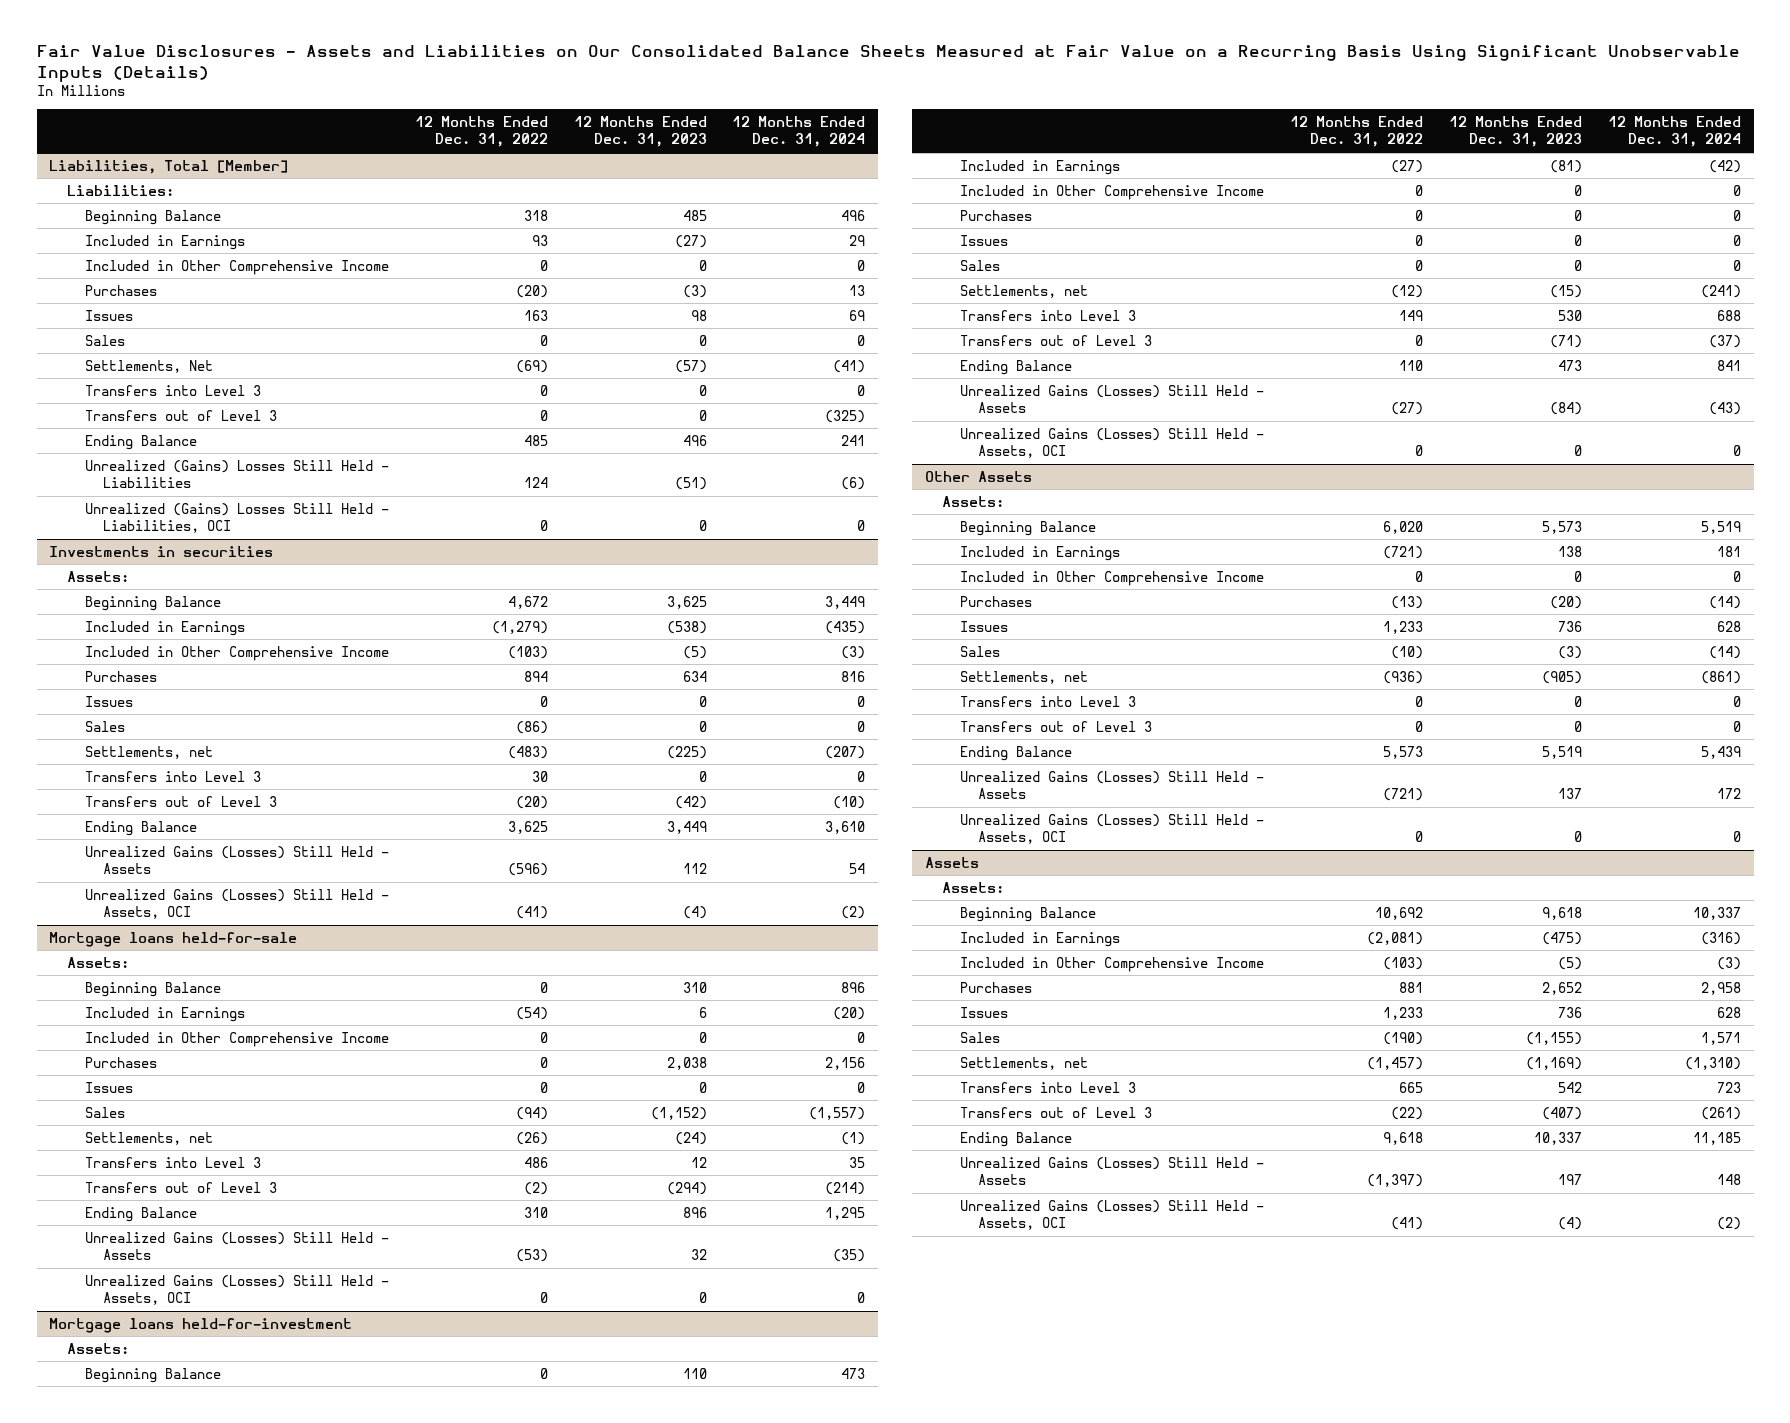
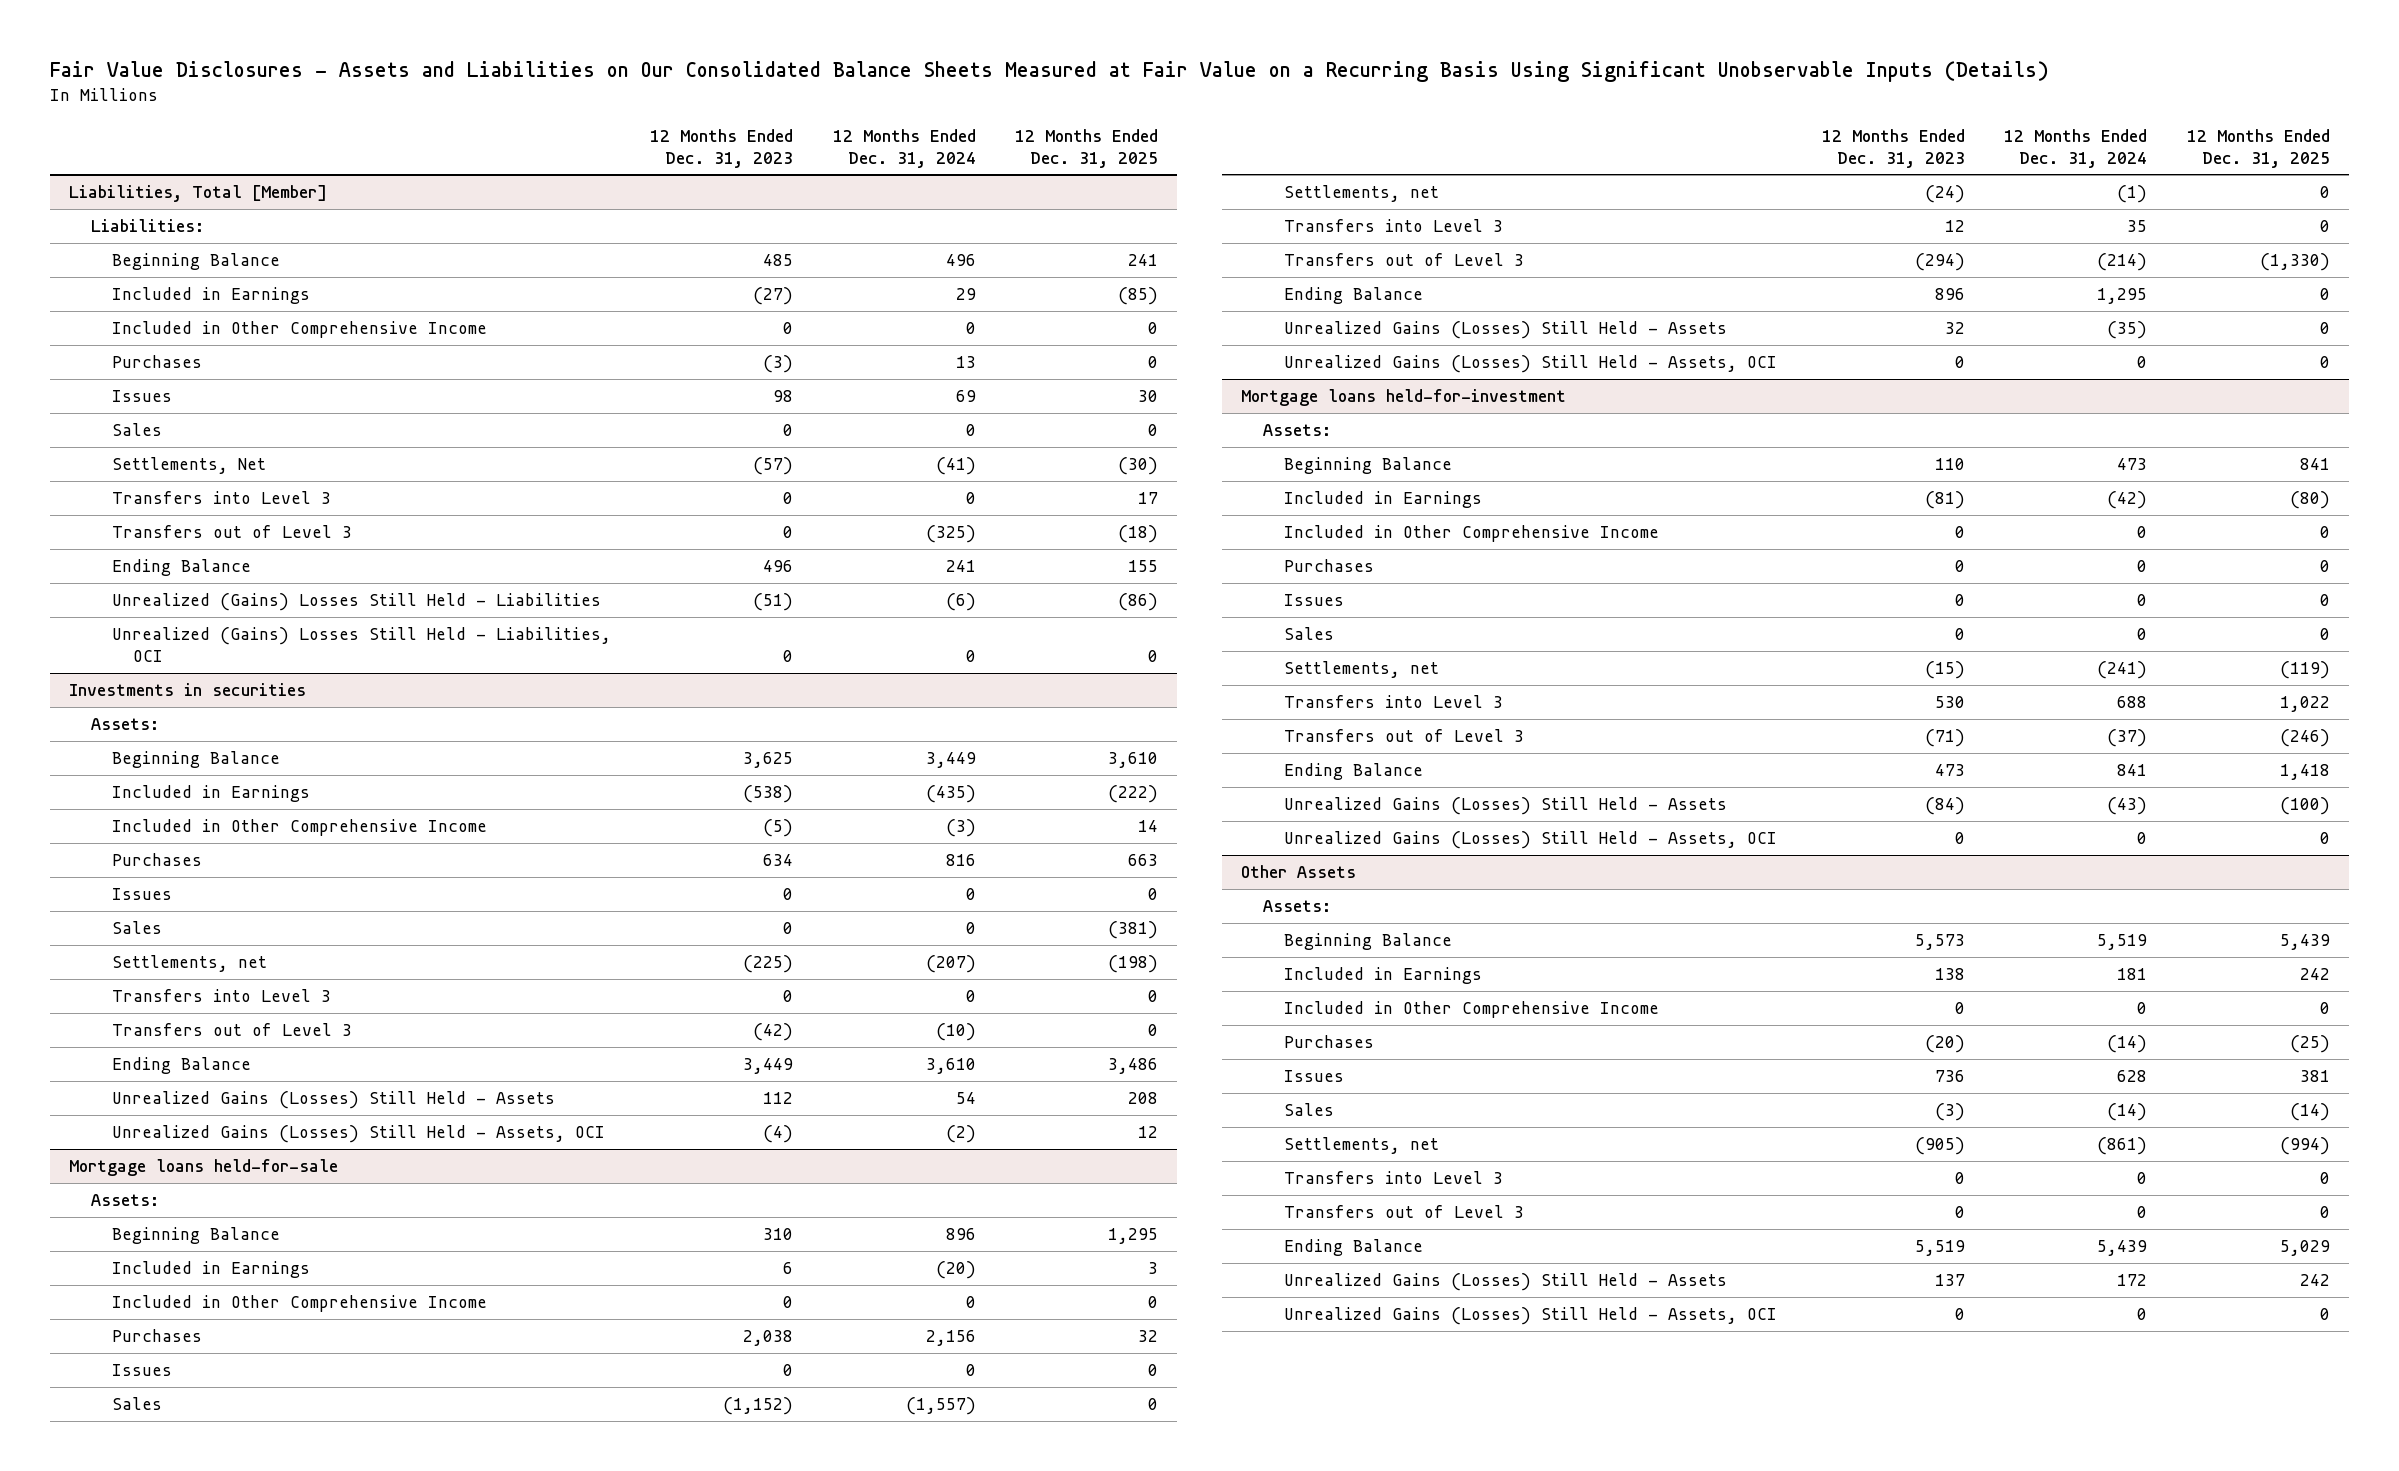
[414,116,548,148] 12 Months Ended Dec. 31, 2022 -> none
none -> [1014,128,1158,168] 12 Months Ended Dec. 31, 2025
[924,856,979,868] Assets -> none
[942,881,1005,893] Assets: -> none
[960,906,1097,922] Beginning Balance -> none
[960,931,1121,947] Included in Earnings -> none
[960,956,1265,972] Included in Other Comprehensive Income -> none
[960,981,1033,993] Purchases -> none
[960,1006,1009,1018] Issues -> none
[960,1031,1001,1043] Sales -> none
[960,1056,1089,1070] Settlements, net -> none
[960,1081,1137,1093] Transfers into Level 3 -> none
[960,1106,1153,1118] Transfers out of Level 3 -> none
[960,1131,1073,1147] Ending Balance -> none
[960,1156,1265,1185] Unrealized Gains (Losses) Still Held - Assets -> none
[960,1199,1265,1230] Unrealized Gains (Losses) Still Held - Assets, OCI -> none

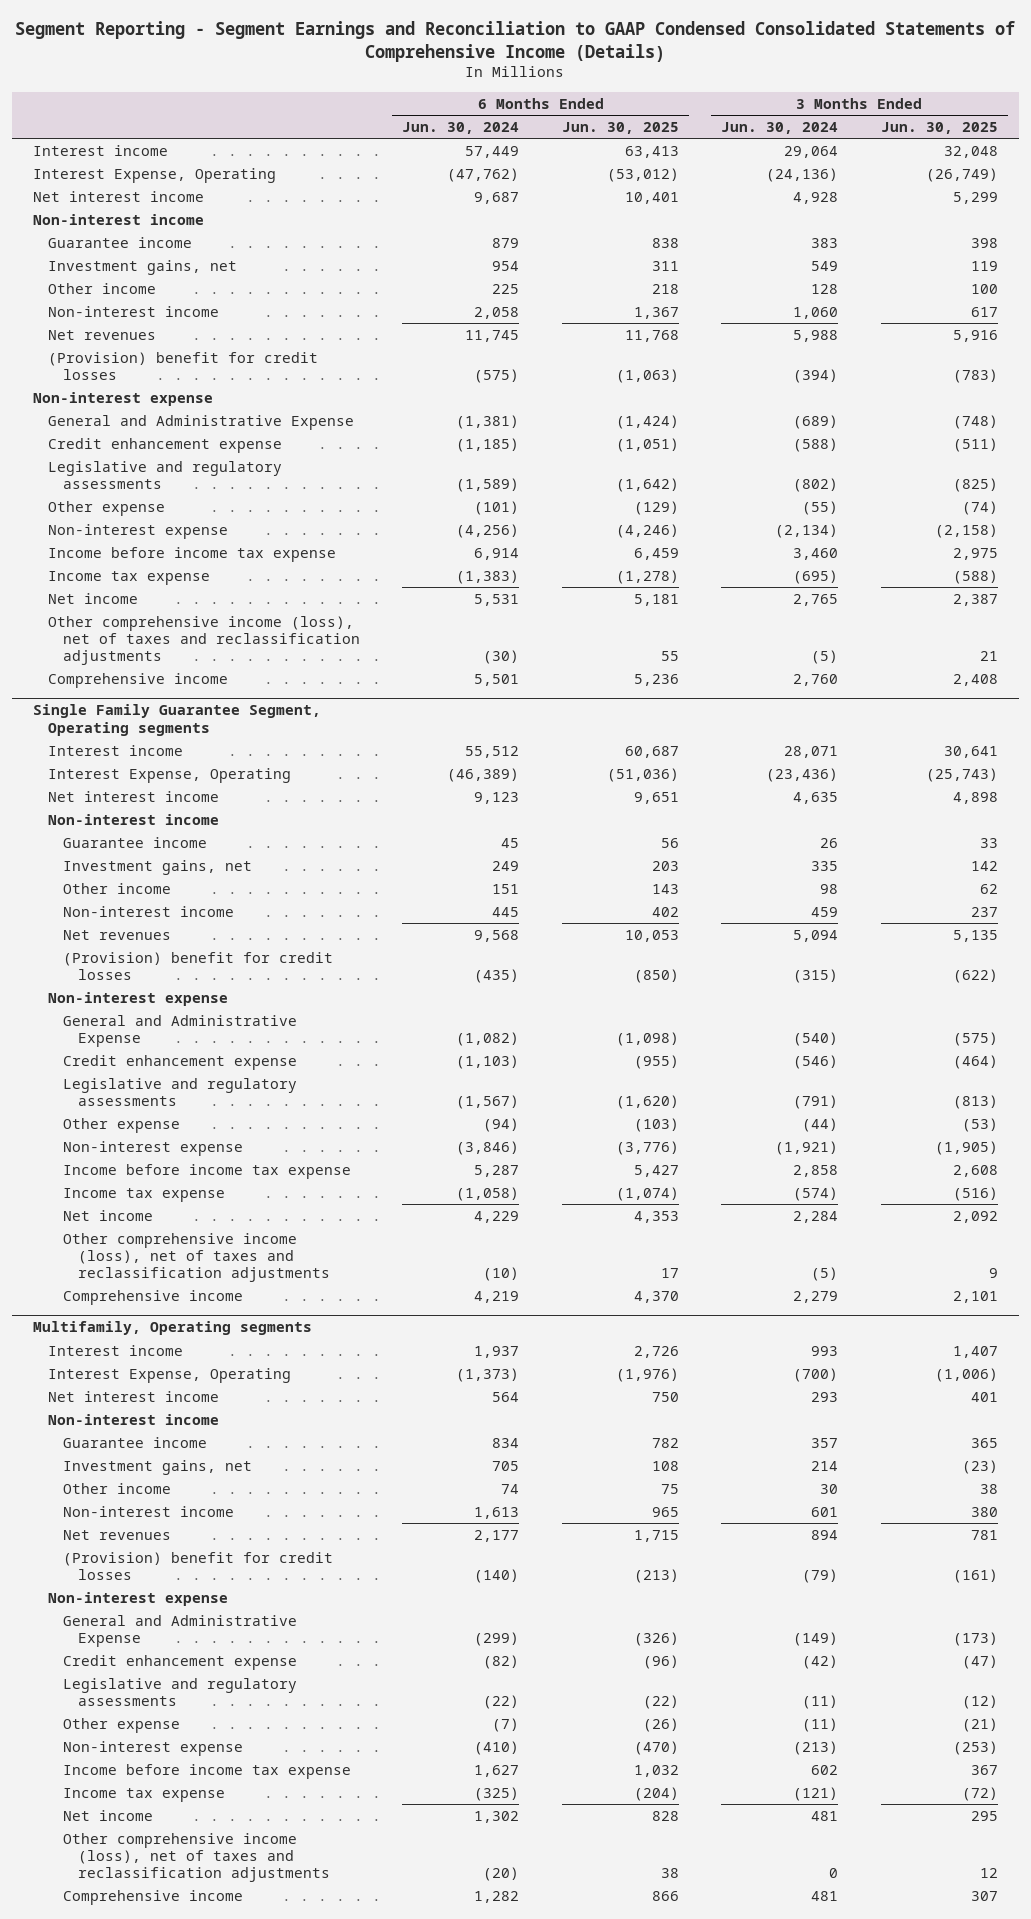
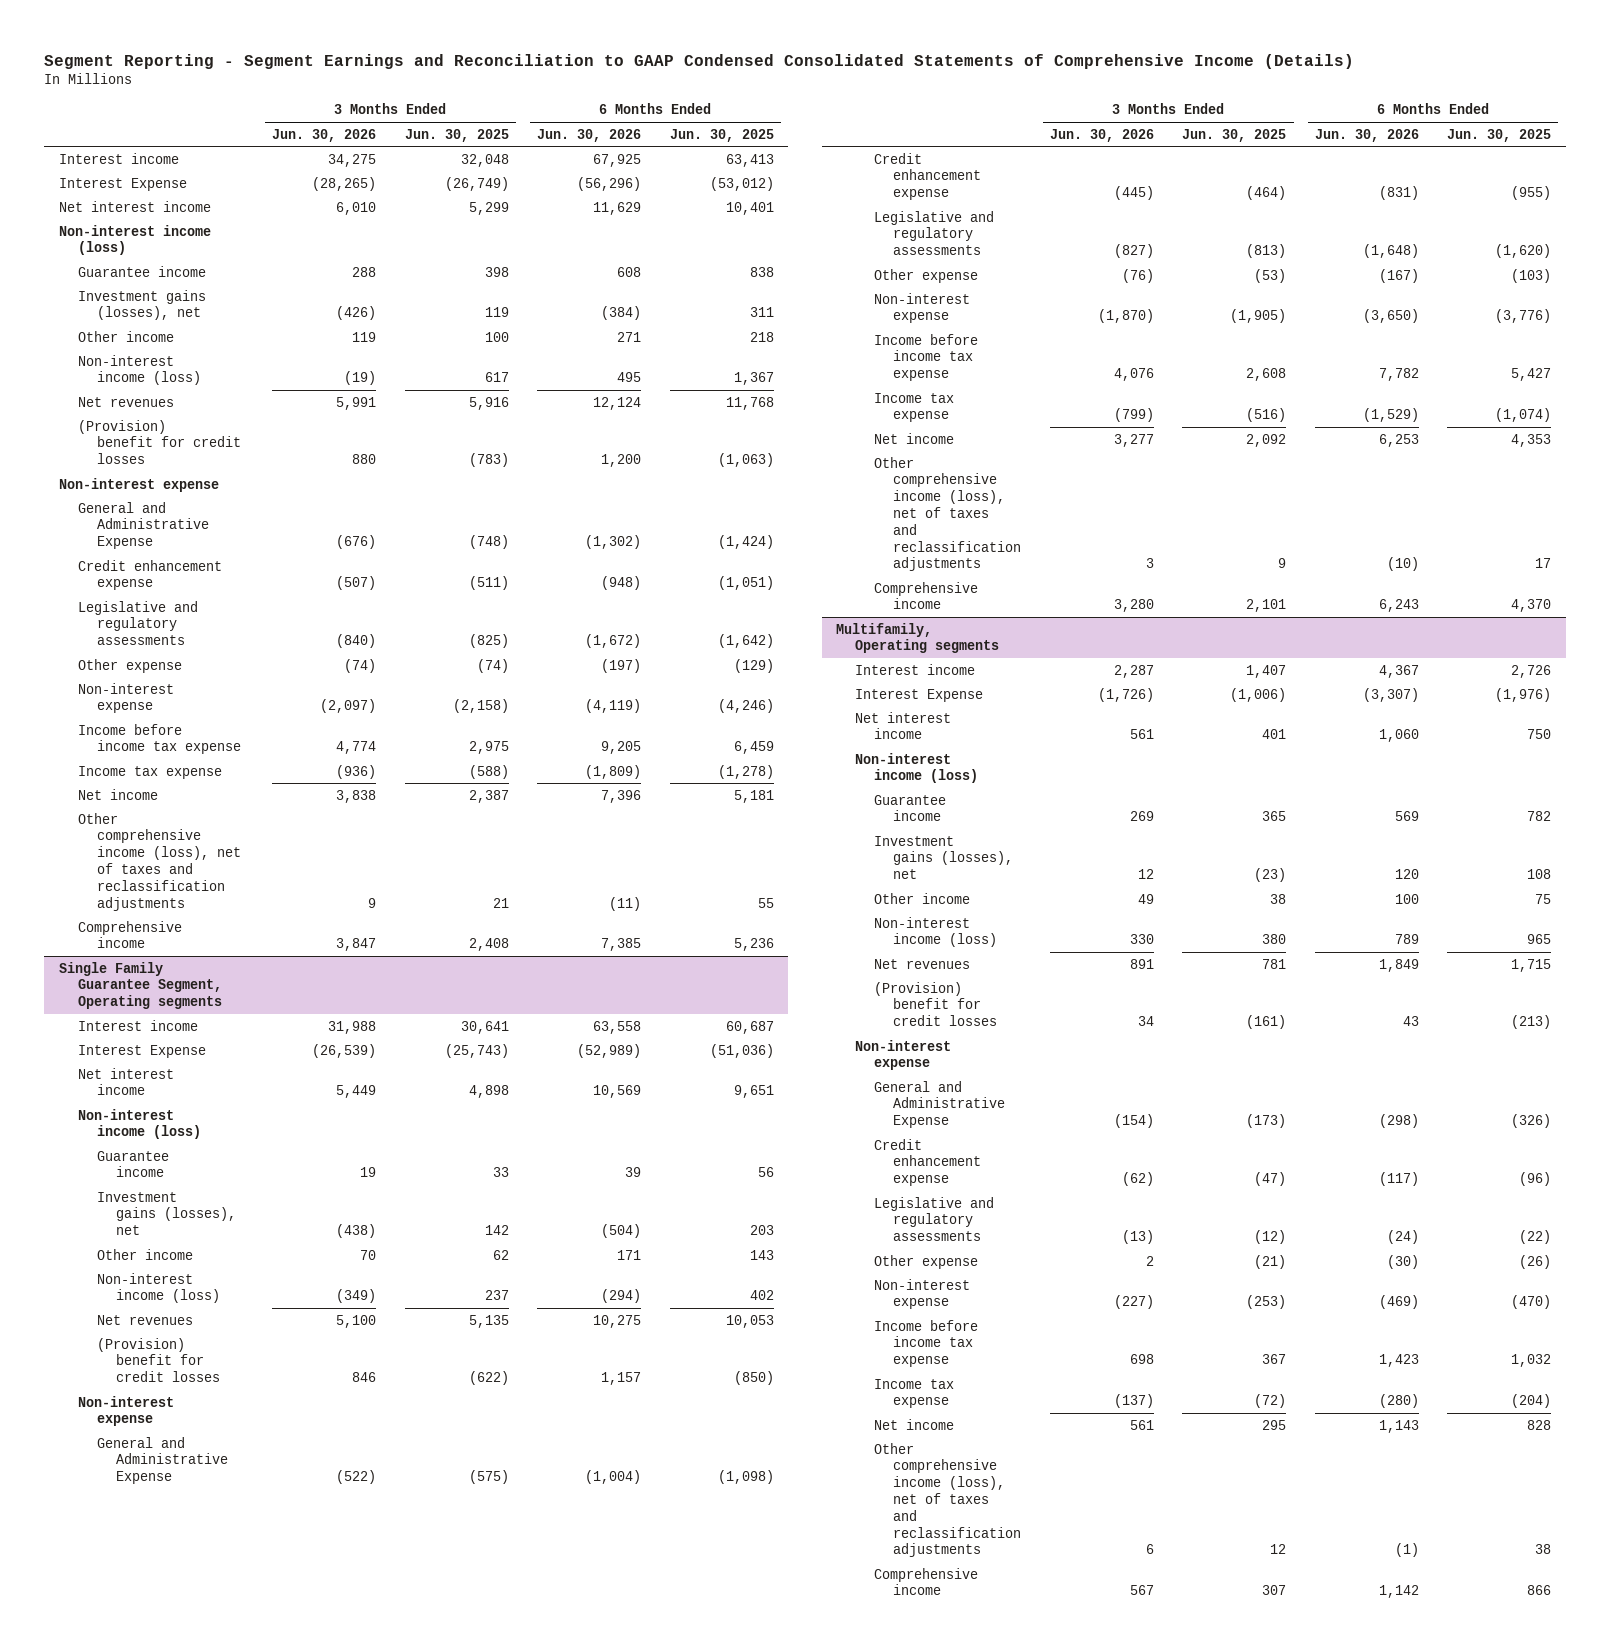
[402,121,520,134] Jun. 30, 2024 -> none
[721,121,839,134] Jun. 30, 2024 -> none
none -> [272,128,377,142] Jun. 30, 2026
none -> [537,128,642,142] Jun. 30, 2026
[33,167,277,183] Interest Expense, Operating -> [58,177,187,191] Interest Expense
[33,213,205,225] Non-interest income -> [58,224,211,256] Non-interest income (loss)
[48,259,238,275] Investment gains, net -> [77,289,206,321] Investment gains (losses), net
[48,305,220,317] Non-interest income -> [77,354,201,386] Non-interest income (loss)
[48,767,292,783] Interest Expense, Operating -> [77,1044,206,1058] Interest Expense
[48,813,220,825] Non-interest income -> [77,1108,201,1140] Non-interest income (loss)
[62,859,252,875] Investment gains, net -> [96,1191,236,1236] Investment gains (losses), net
[62,905,234,917] Non-interest income -> [96,1272,220,1304] Non-interest income (loss)
[48,1367,292,1383] Interest Expense, Operating -> [855,688,984,702] Interest Expense
[48,1413,220,1425] Non-interest income -> [855,752,979,784] Non-interest income (loss)
[62,1459,252,1475] Investment gains, net -> [874,835,1014,880] Investment gains (losses), net
[62,1505,234,1517] Non-interest income -> [874,916,998,948] Non-interest income (loss)

